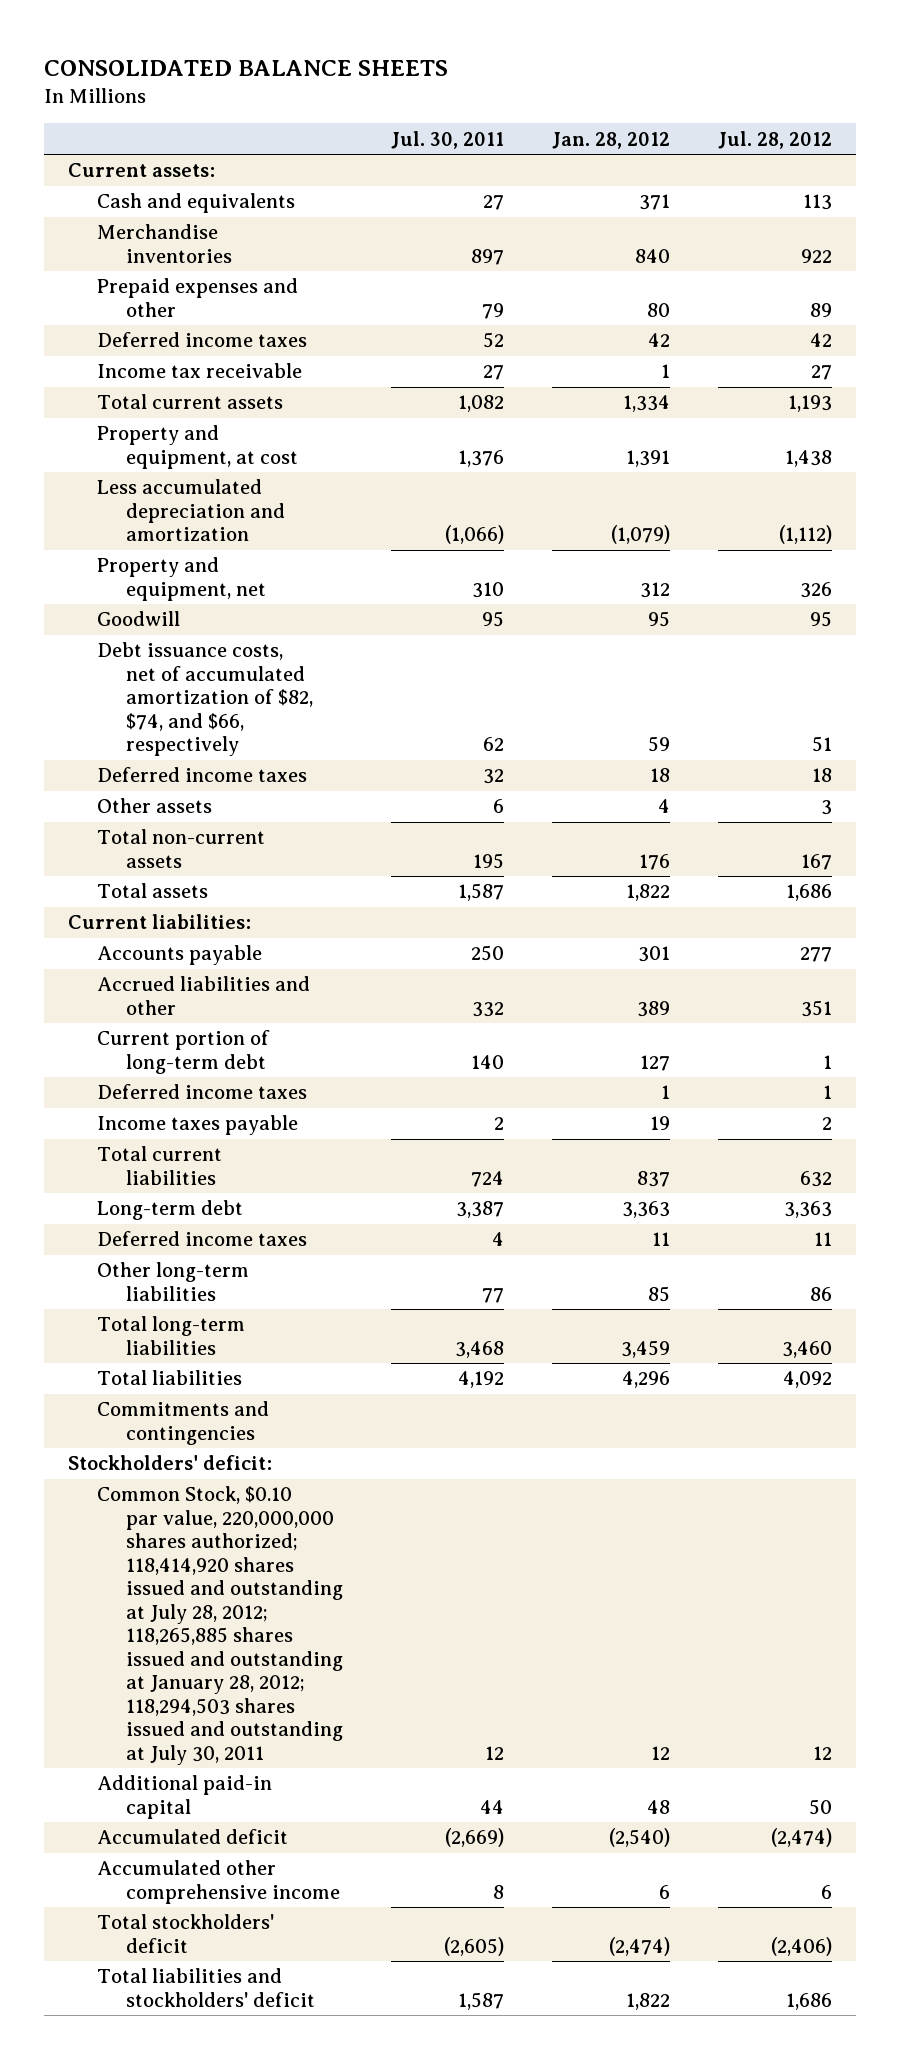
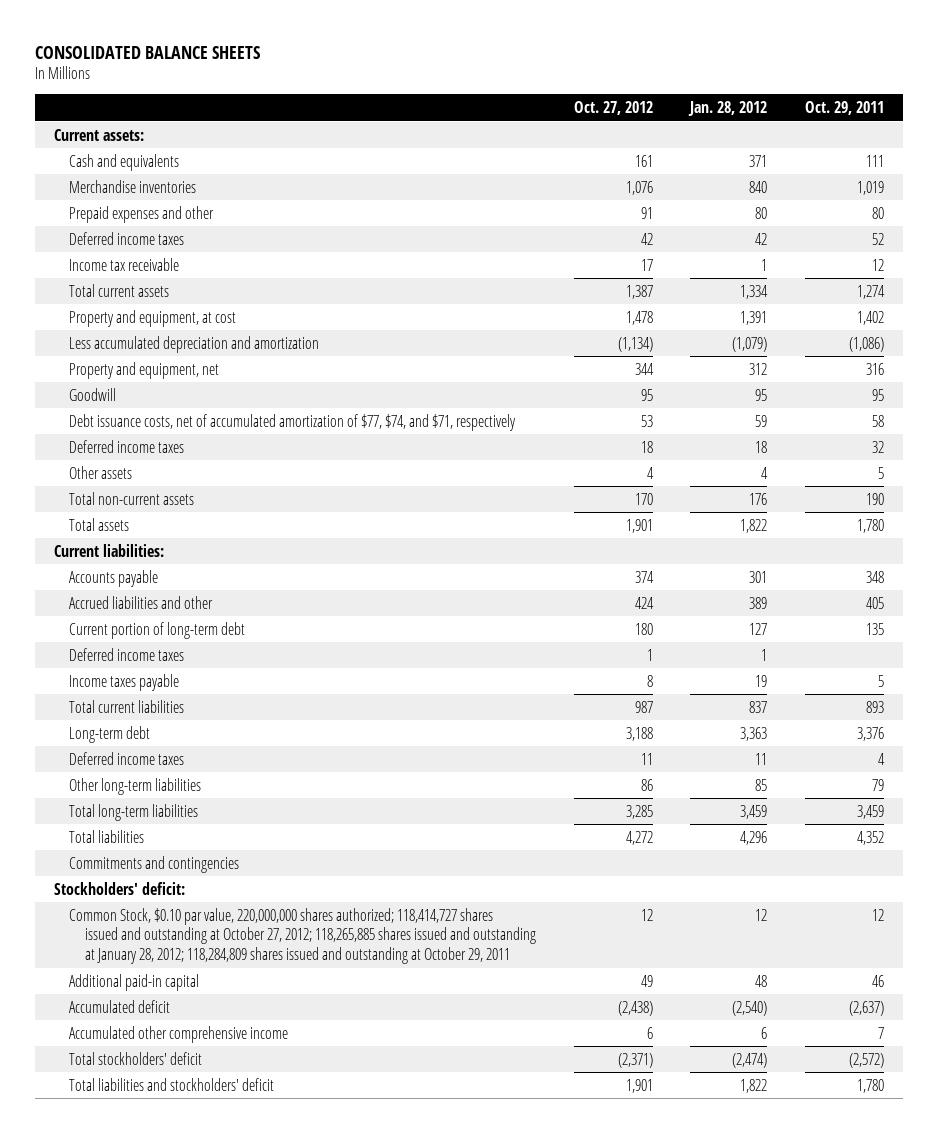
[391,130,505,149] Jul. 30, 2011 -> none
[718,130,833,149] Jul. 28, 2012 -> none
none -> [573,100,653,115] Oct. 27, 2012
none -> [805,100,885,115] Oct. 29, 2011
[97,642,313,757] Debt issuance costs, net of accumulated amortization of $82, $74, and $66, respectively -> [69,413,517,431] Debt issuance costs, net of accumulated amortization of $77, $74, and $71, respectively
[97,1486,343,1765] Common Stock, $0.10 par value, 220,000,000 shares authorized; 118,414,920 shares issued and outstanding at July 28, 2012; 118,265,885 shares issued and outstanding at January 28, 2012; 118,294,503 shares issued and outstanding at July 30, 2011 -> [69,907,537,964] Common Stock, $0.10 par value, 220,000,000 shares authorized; 118,414,727 shares issued and outstanding at October 27, 2012; 118,265,885 shares issued and outstanding at January 28, 2012; 118,284,809 shares issued and outstanding at October 29, 2011

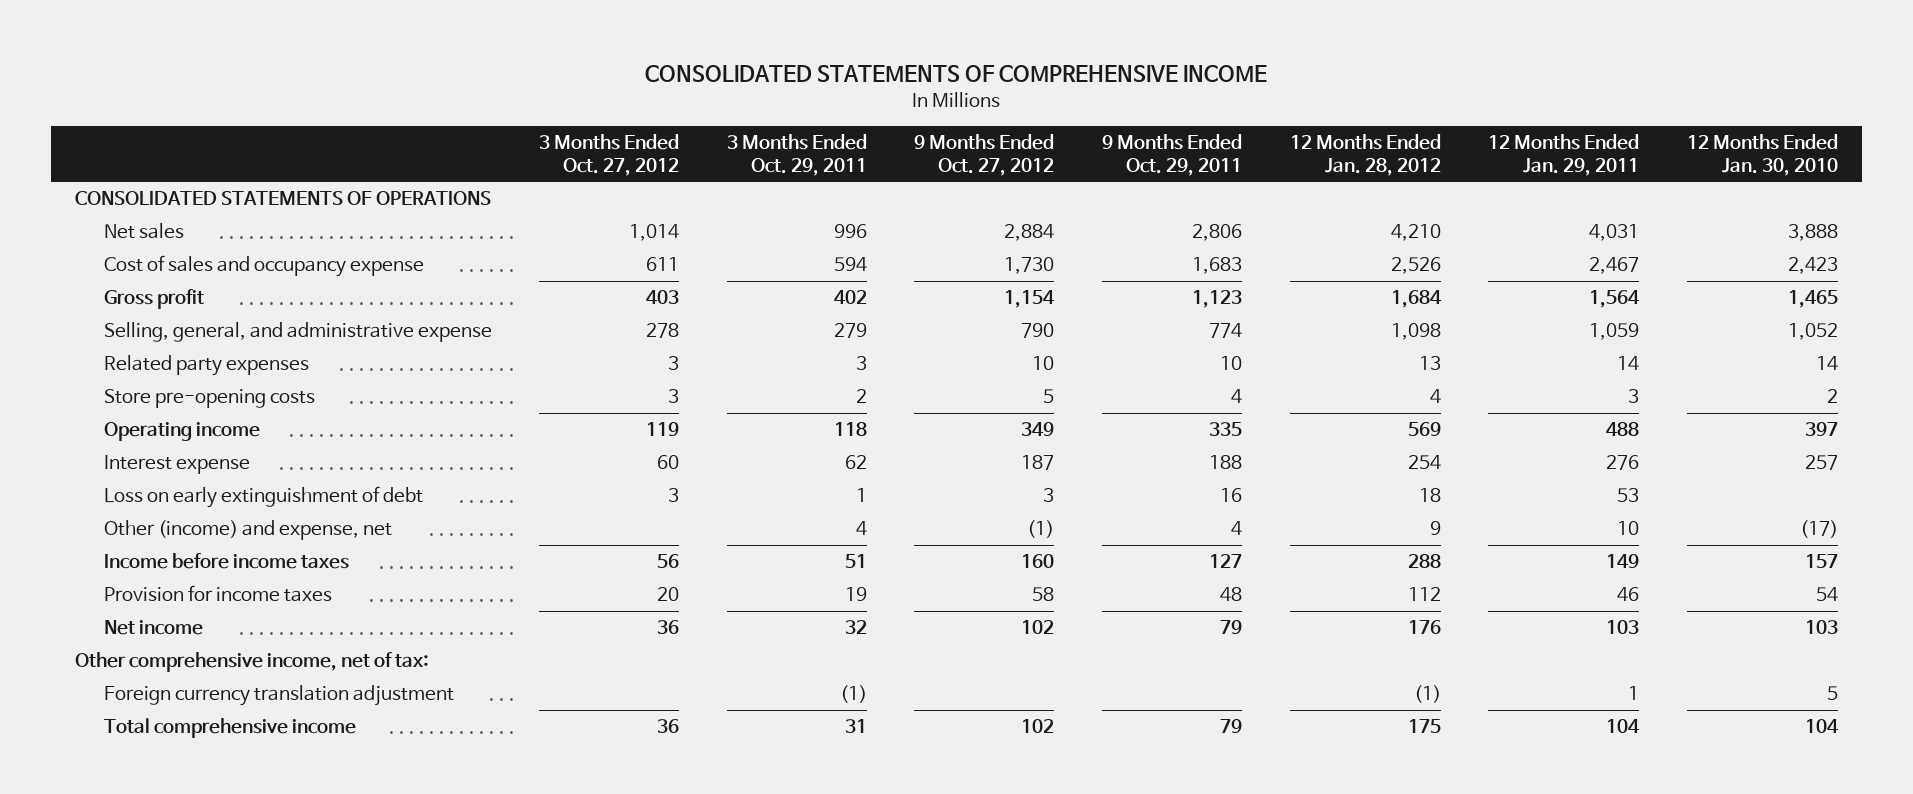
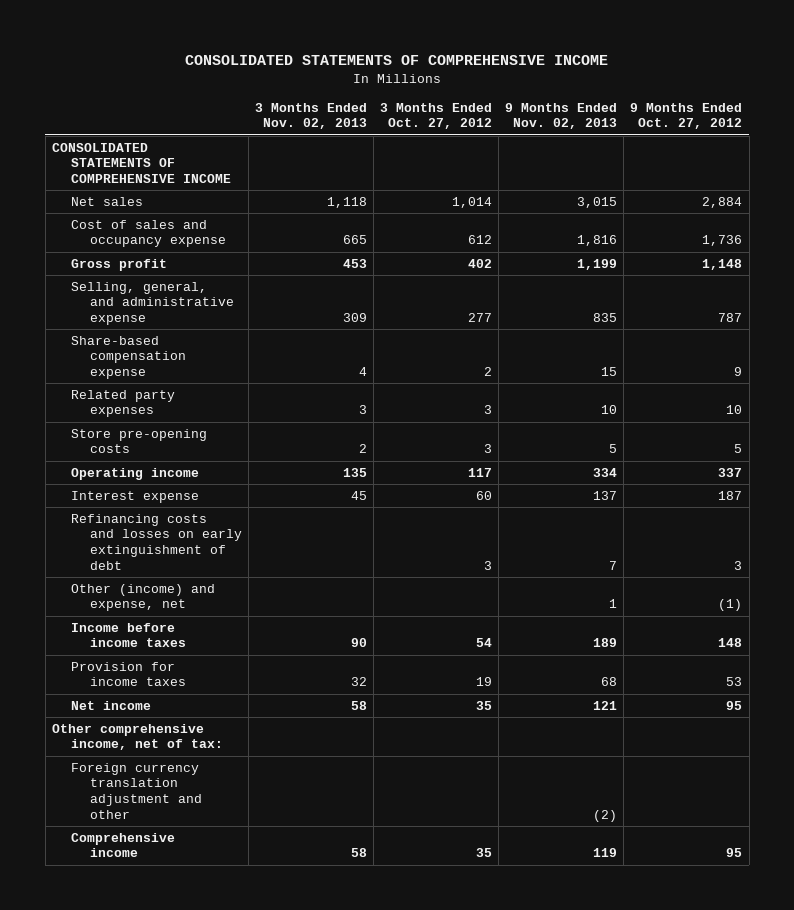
[726,133,867,176] 3 Months Ended Oct. 29, 2011 -> none
[1101,133,1242,176] 9 Months Ended Oct. 29, 2011 -> none
[1289,133,1441,176] 12 Months Ended Jan. 28, 2012 -> none
[1488,133,1640,176] 12 Months Ended Jan. 29, 2011 -> none
[1686,133,1838,176] 12 Months Ended Jan. 30, 2010 -> none
none -> [254,102,367,130] 3 Months Ended Nov. 02, 2013
none -> [505,102,618,130] 9 Months Ended Nov. 02, 2013
[75,191,492,206] CONSOLIDATED STATEMENTS OF OPERATIONS -> [51,142,231,184] CONSOLIDATED STATEMENTS OF COMPREHENSIVE INCOME
[646,257,680,272] 611 -> [468,235,493,245] 612
[1004,257,1055,275] 1,730 -> [702,235,743,247] 1,736
[646,290,680,305] 403 -> [468,258,493,268] 402
[1004,290,1056,309] 1,154 -> [702,258,743,270] 1,148
[646,323,680,339] 278 -> [468,313,493,323] 277
[1021,323,1055,339] 790 -> [718,313,743,323] 787
none -> [70,335,186,380] Share-based compensation expense
[646,422,680,437] 119 -> [468,467,493,477] 117
[1021,422,1055,437] 349 -> [718,467,743,477] 337
[103,486,423,509] Loss on early extinguishment of debt -> [70,513,242,570] Refinancing costs and losses on early extinguishment of debt
[657,554,680,569] 56 -> [476,638,493,648] 54
[1021,554,1055,569] 160 -> [718,638,743,648] 148
[657,587,680,602] 20 -> [476,677,493,687] 19
[1032,587,1055,602] 58 -> [726,677,743,687] 53
[657,620,680,635] 36 -> [476,700,493,710] 35
[1021,620,1055,635] 102 -> [726,700,743,710] 95
[103,685,454,707] Foreign currency translation adjustment -> [70,762,202,819] Foreign currency translation adjustment and other
[103,718,356,739] Total comprehensive income -> [70,832,175,858] Comprehensive income
[657,719,680,734] 36 -> [476,848,493,858] 35
[1021,719,1055,734] 102 -> [726,848,743,858] 95

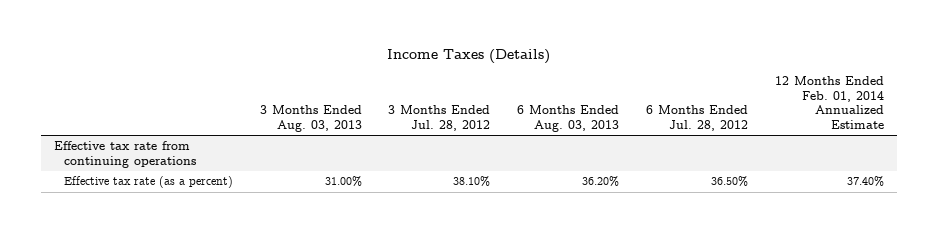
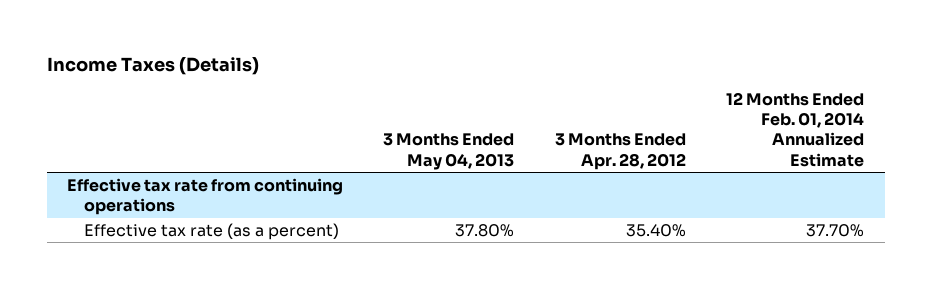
[259,105,362,132] 3 Months Ended Aug. 03, 2013 -> none
[388,105,491,131] 3 Months Ended Jul. 28, 2012 -> none
[517,105,620,132] 6 Months Ended Aug. 03, 2013 -> none
[646,105,749,131] 6 Months Ended Jul. 28, 2012 -> none
none -> [383,133,515,170] 3 Months Ended May 04, 2013
none -> [554,133,686,170] 3 Months Ended Apr. 28, 2012
[846,176,884,188] 37.40% -> [806,223,865,237] 37.70%

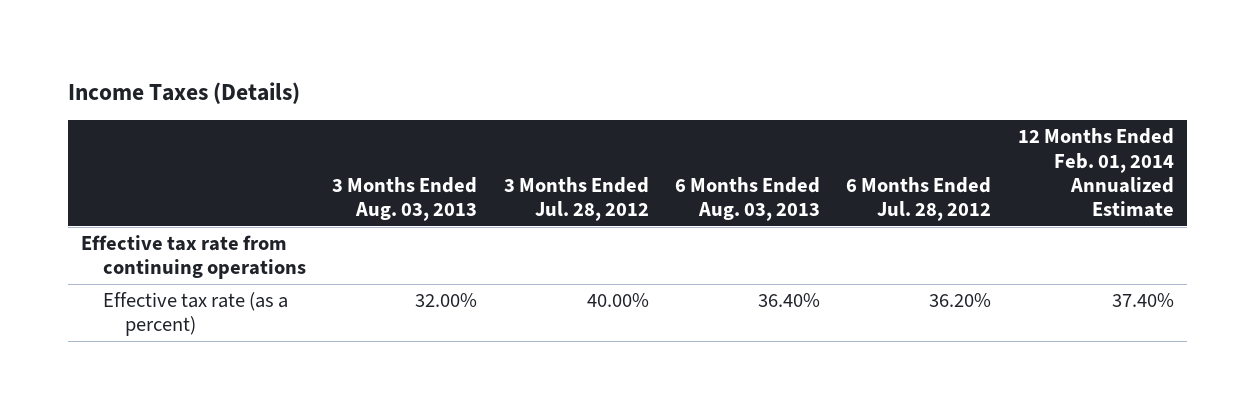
[383,133,515,170] 3 Months Ended May 04, 2013 -> none
[554,133,686,170] 3 Months Ended Apr. 28, 2012 -> none
none -> [332,177,478,222] 3 Months Ended Aug. 03, 2013
none -> [503,177,649,222] 3 Months Ended Jul. 28, 2012
none -> [674,177,820,222] 6 Months Ended Aug. 03, 2013
none -> [846,177,992,222] 6 Months Ended Jul. 28, 2012
[806,223,865,237] 37.70% -> [1111,292,1174,307] 37.40%

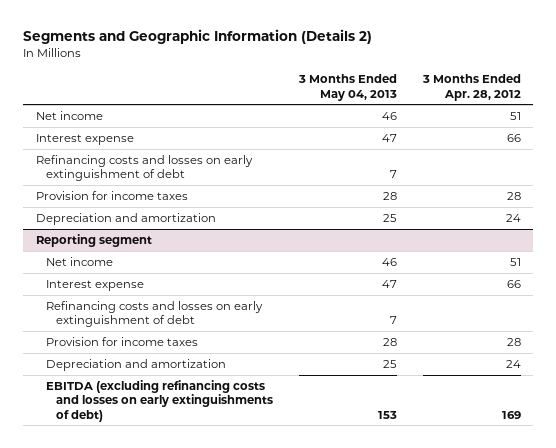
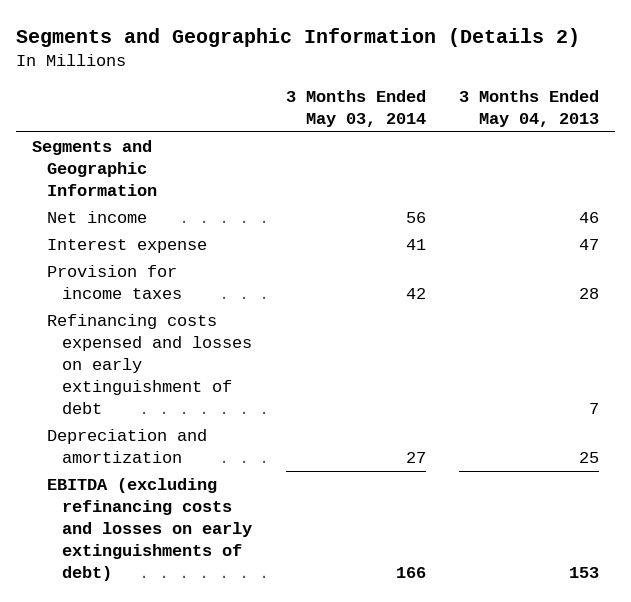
[421,74,521,101] 3 Months Ended Apr. 28, 2012 -> none
none -> [285,90,426,128] 3 Months Ended May 03, 2014
[35,110,103,120] Net income -> none
[35,133,134,145] Interest expense -> none
[35,154,253,182] Refinancing costs and losses on early extinguishment of debt -> none
[35,190,188,200] Provision for income taxes -> none
[35,212,216,225] Depreciation and amortization -> none
[35,233,152,247] Reporting segment -> none
none -> [32,140,158,197] Segments and Geographic Information
[45,300,263,328] Refinancing costs and losses on early extinguishment of debt -> none
none -> [47,314,253,415] Refinancing costs expensed and losses on early extinguishment of debt

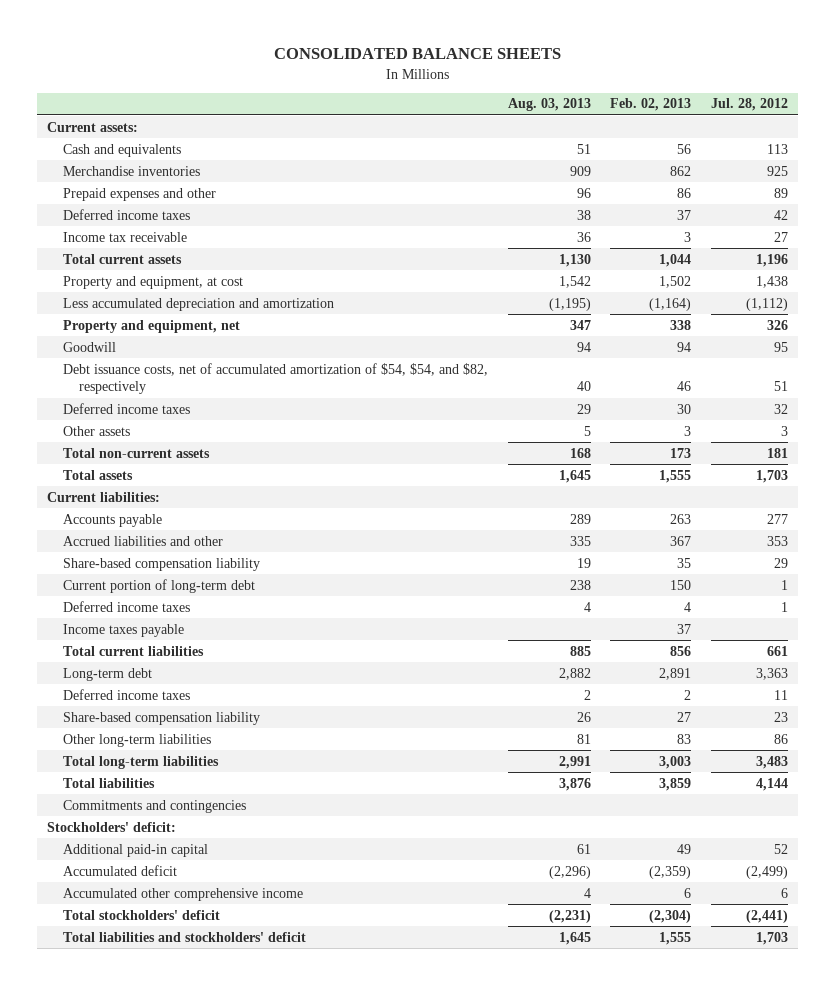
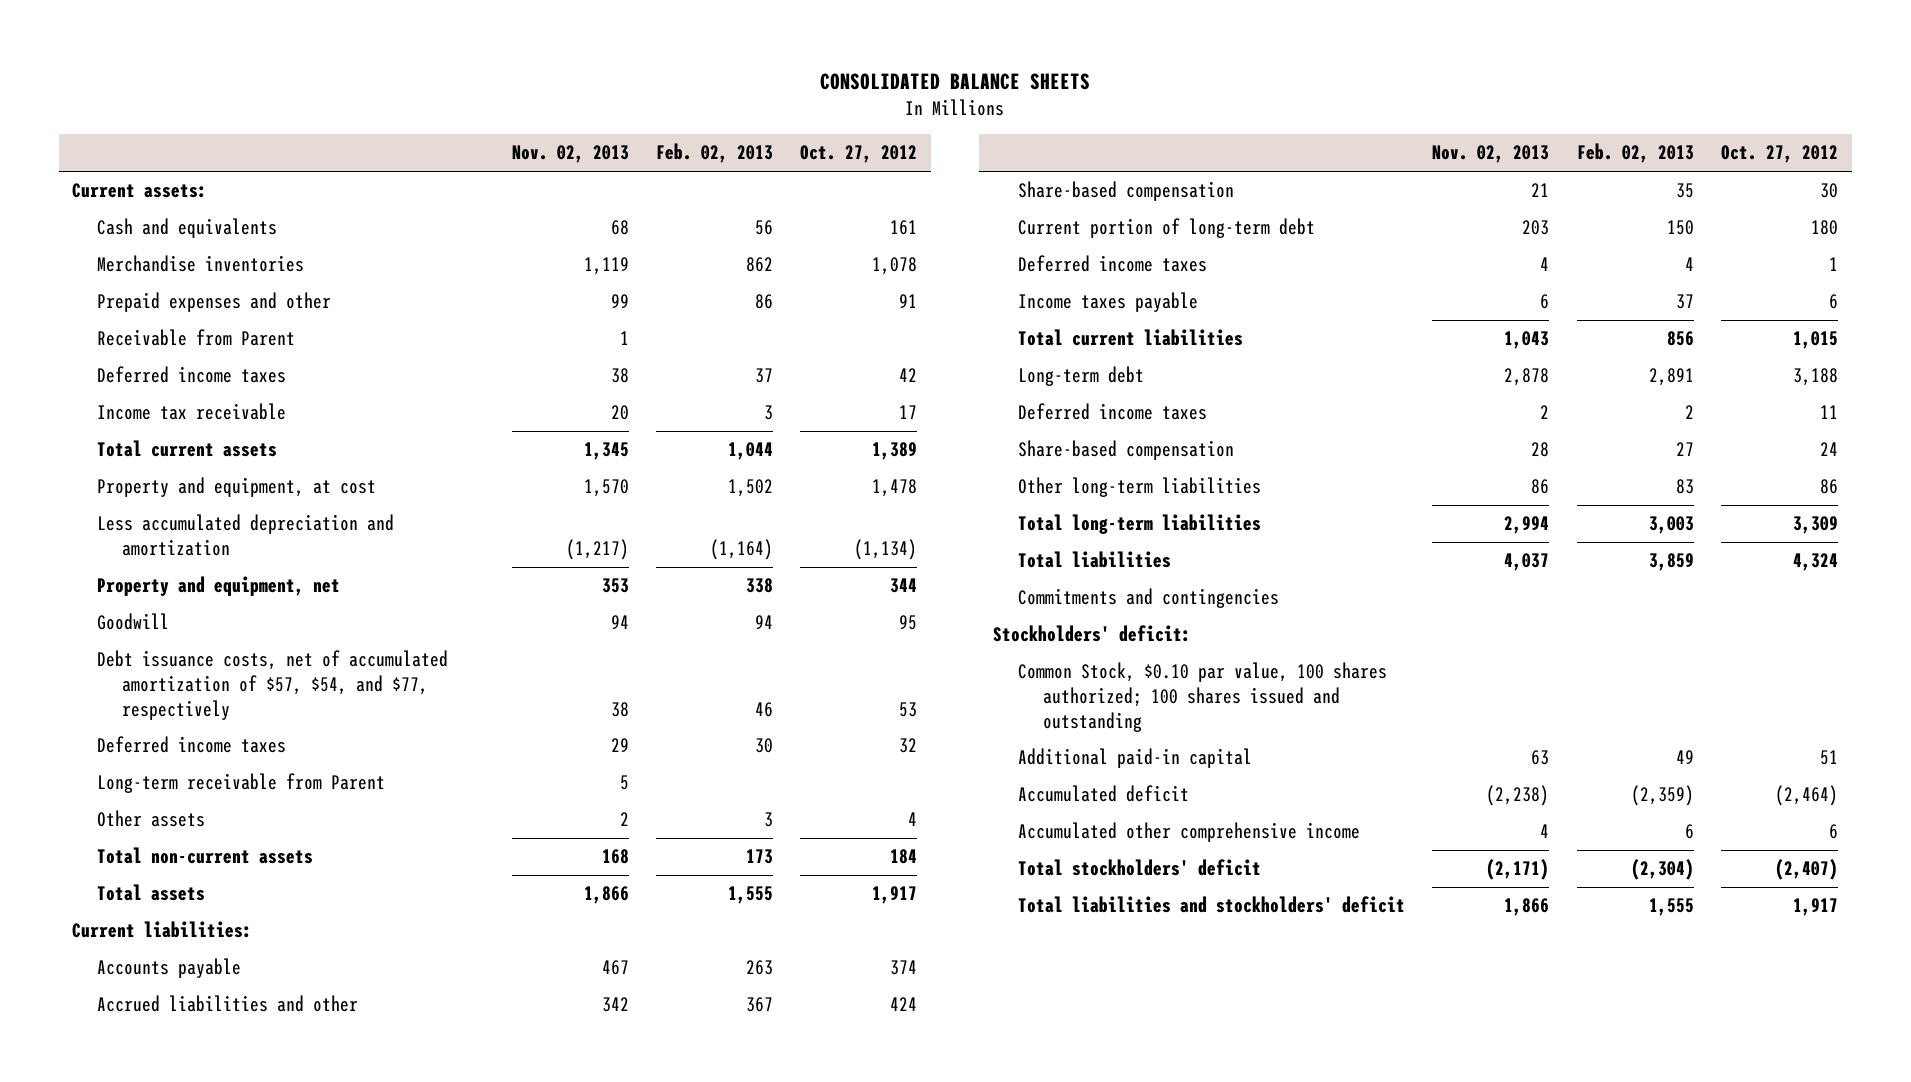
[507,98,591,112] Aug. 03, 2013 -> none
[711,98,789,112] Jul. 28, 2012 -> none
none -> [511,145,629,164] Nov. 02, 2013
none -> [800,145,918,164] Oct. 27, 2012
none -> [97,329,296,347] Receivable from Parent
[62,362,488,395] Debt issuance costs, net of accumulated amortization of $54, $54, and $82, respectively -> [97,650,449,720] Debt issuance costs, net of accumulated amortization of $57, $54, and $77, respectively
none -> [97,773,386,794] Long-term receivable from Parent
[62,557,260,571] Share-based compensation liability -> [1017,181,1234,202] Share-based compensation
[62,711,260,725] Share-based compensation liability -> [1017,440,1234,461] Share-based compensation
none -> [1017,662,1387,732] Common Stock, $0.10 par value, 100 shares authorized; 100 shares issued and outstanding

